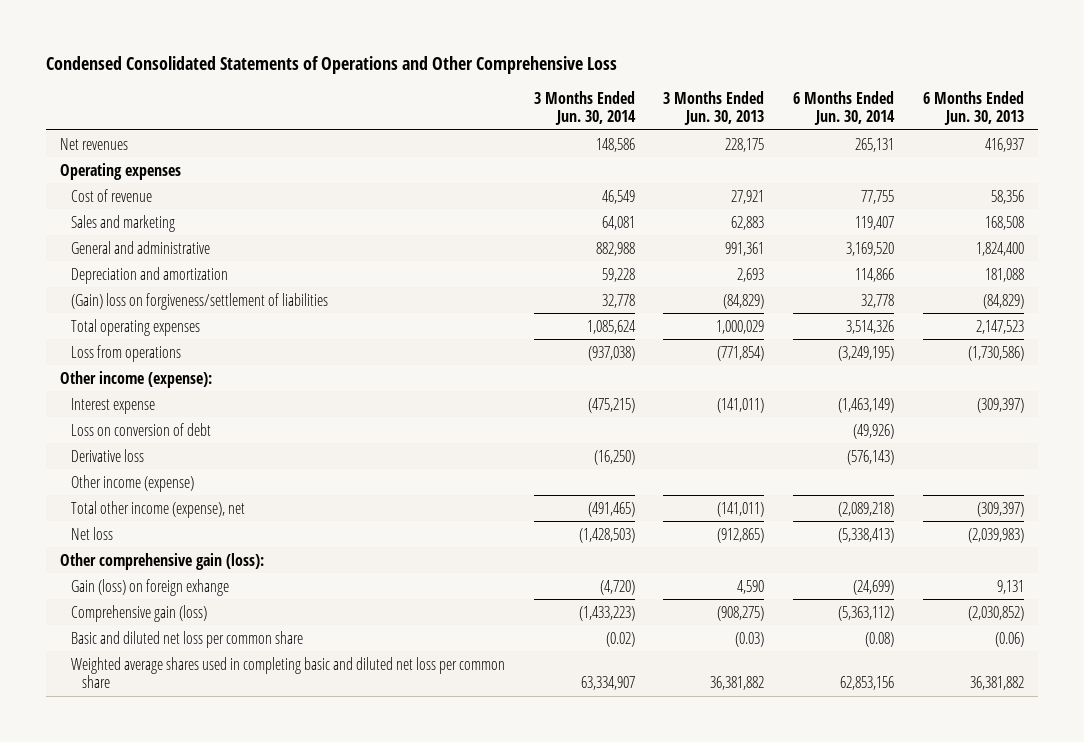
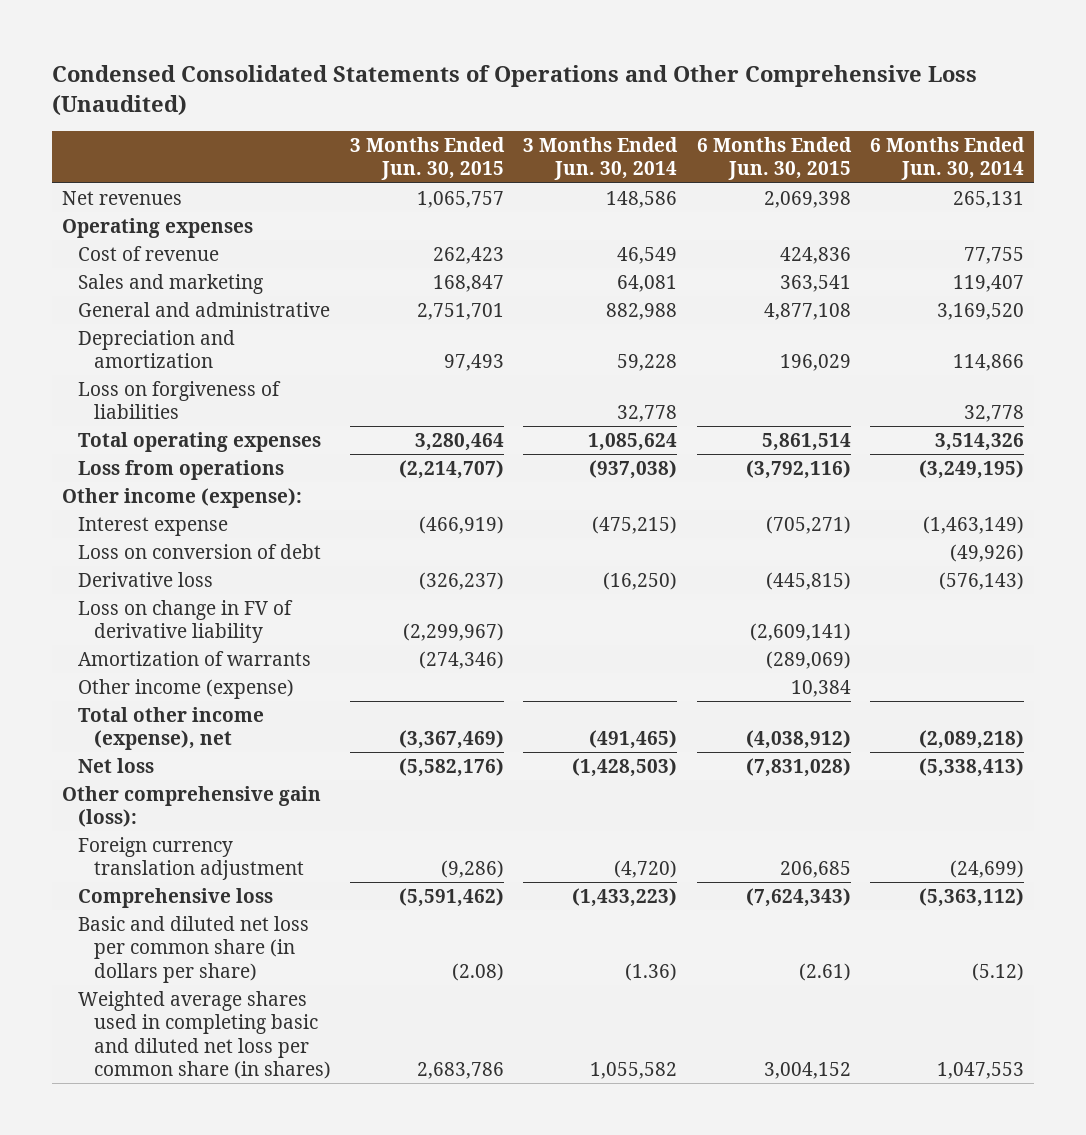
[45,55,617,74] Condensed Consolidated Statements of Operations and Other Comprehensive Loss -> [52,65,978,116] Condensed Consolidated Statements of Operations and Other Comprehensive Loss (Unaudited)
[663,90,765,126] 3 Months Ended Jun. 30, 2013 -> none
[922,90,1024,126] 6 Months Ended Jun. 30, 2013 -> none
none -> [350,137,506,181] 3 Months Ended Jun. 30, 2015
none -> [696,137,852,181] 6 Months Ended Jun. 30, 2015
[71,292,329,310] (Gain) loss on forgiveness/settlement of liabilities -> [77,380,281,420] Loss on forgiveness of liabilities
none -> [77,599,293,644] Loss on change in FV of derivative liability
none -> [77,650,311,666] Amortization of warrants
[71,578,230,596] Gain (loss) on foreign exhange -> [77,836,304,881] Foreign currency translation adjustment
[71,604,208,622] Comprehensive gain (loss) -> [77,887,273,908] Comprehensive loss
[71,630,304,648] Basic and diluted net loss per common share -> [77,915,309,983] Basic and diluted net loss per common share (in dollars per share)
[605,631,635,647] (0.02) -> [625,962,678,981] (1.36)
[864,631,894,647] (0.08) -> [972,962,1025,981] (5.12)
[71,656,506,688] Weighted average shares used in completing basic and diluted net loss per common share -> [77,990,331,1080] Weighted average shares used in completing basic and diluted net loss per common share (in shares)
[580,675,635,690] 63,334,907 -> [590,1062,678,1080] 1,055,582
[839,675,894,690] 62,853,156 -> [937,1062,1025,1080] 1,047,553

